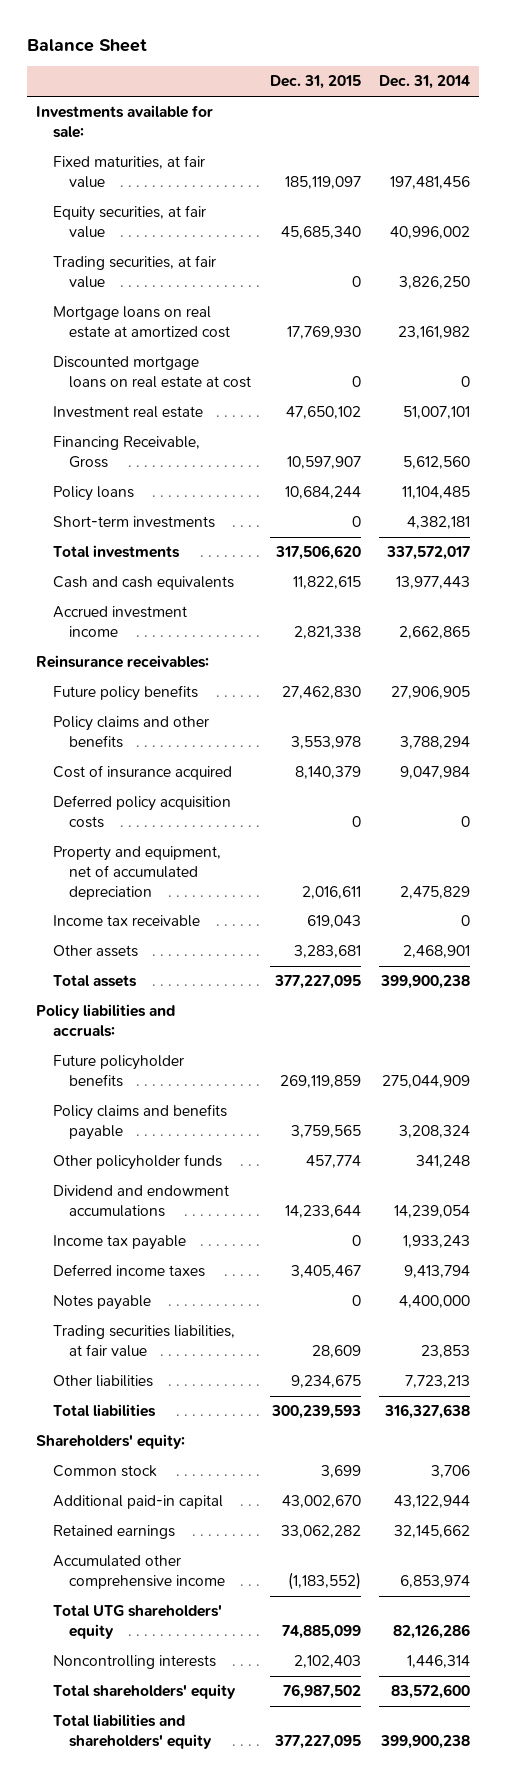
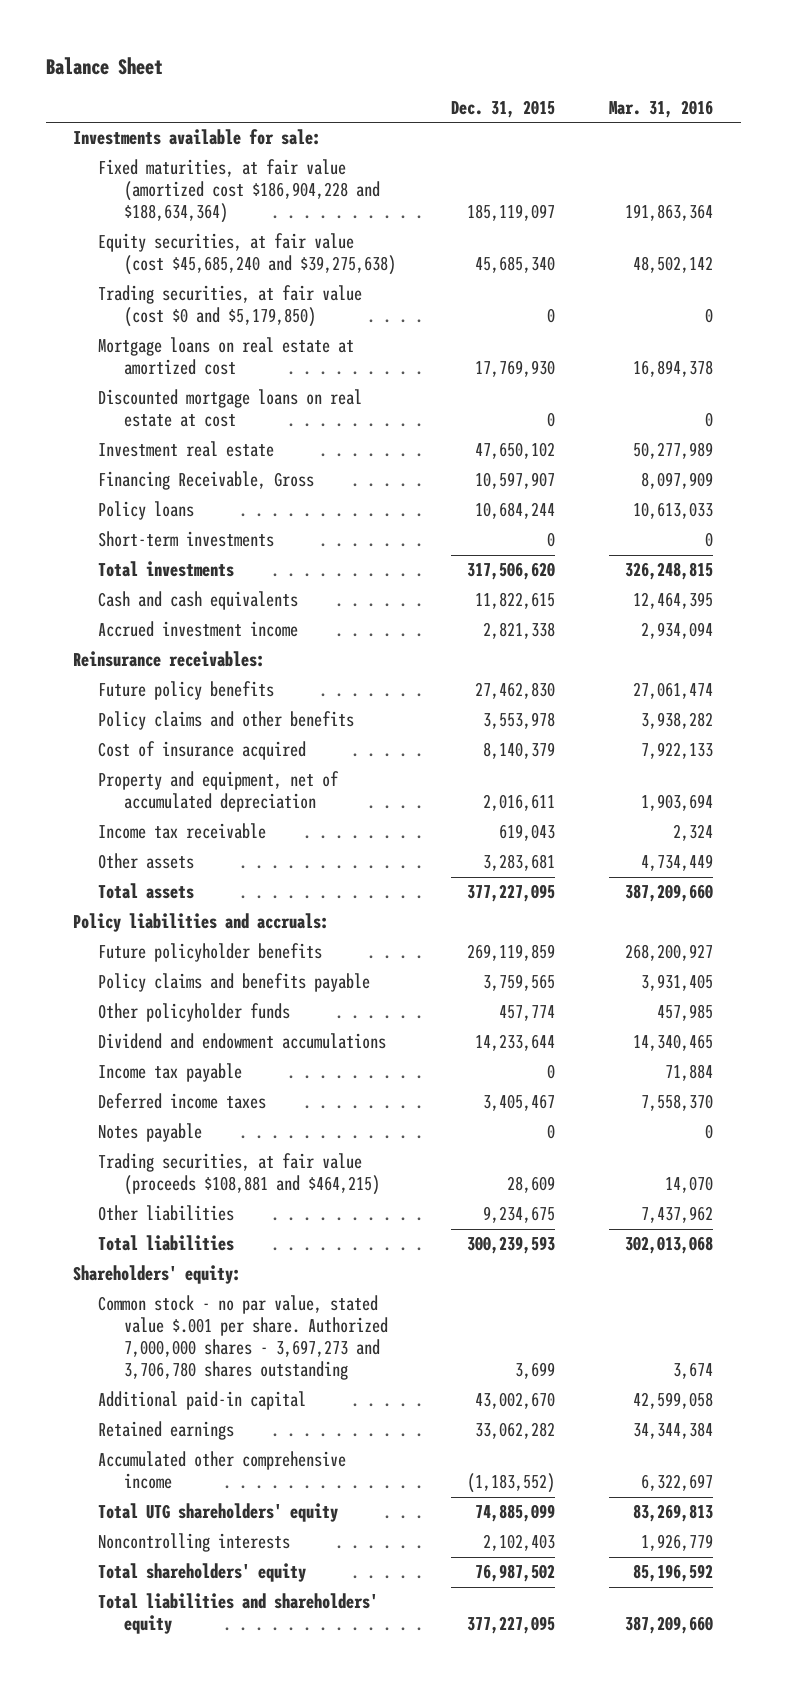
[378,75,470,90] Dec. 31, 2014 -> none
none -> [609,99,714,118] Mar. 31, 2016
[52,155,205,188] Fixed maturities, at fair value -> [98,159,380,224] Fixed maturities, at fair value (amortized cost $186,904,228 and $188,634,364)
[52,205,206,238] Equity securities, at fair value -> [98,233,396,276] Equity securities, at fair value (cost $45,685,240 and $39,275,638)
[52,255,216,288] Trading securities, at fair value -> [98,285,363,328] Trading securities, at fair value (cost $0 and $5,179,850)
[52,795,231,828] Deferred policy acquisition costs -> none
[52,1325,235,1357] Trading securities liabilities, at fair value -> [98,1153,380,1196] Trading securities, at fair value (proceeds $108,881 and $464,215)
[52,1465,157,1478] Common stock -> [98,1295,388,1381] Common stock - no par value, stated value $.001 per share. Authorized 7,000,000 shares - 3,697,273 and 3,706,780 shares outstanding

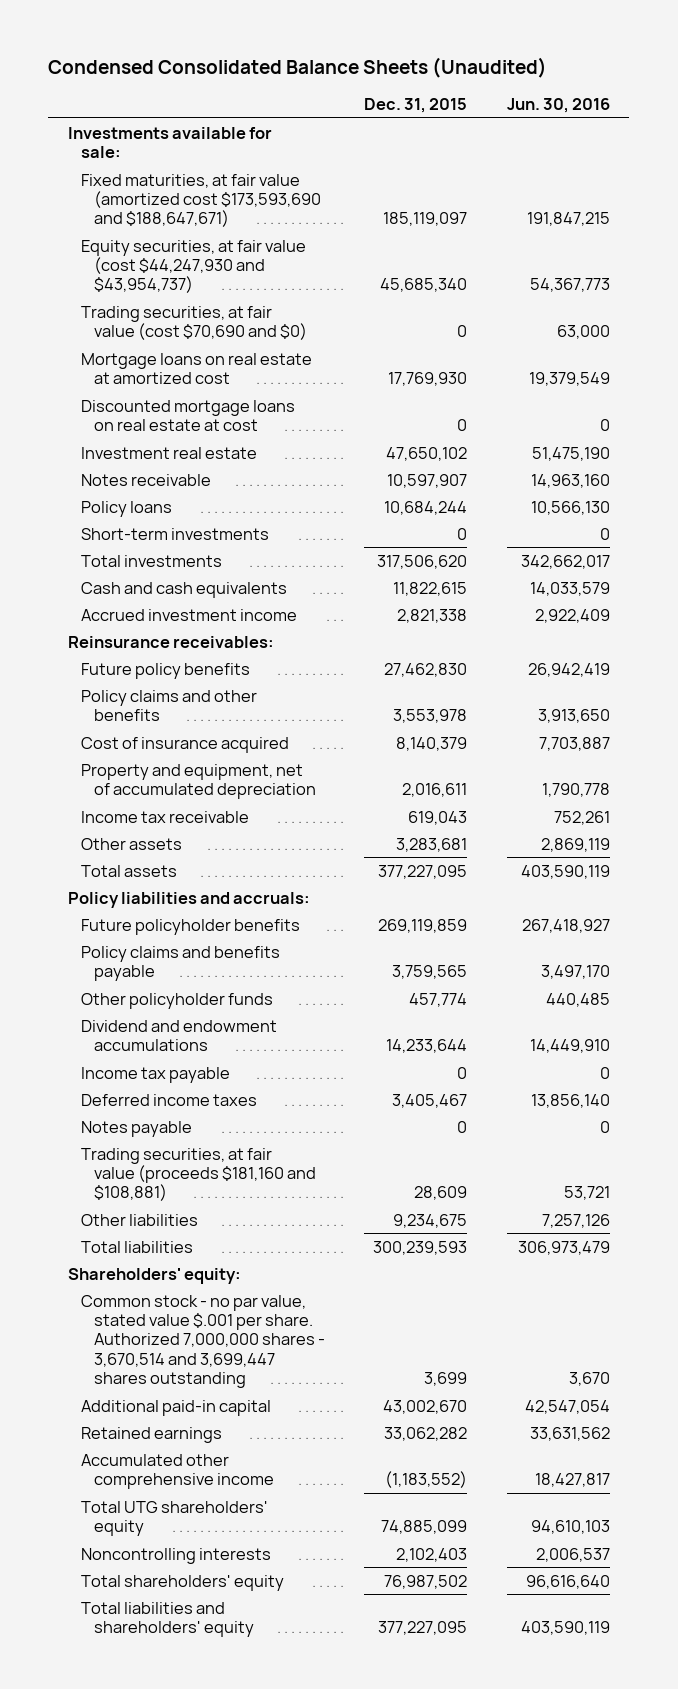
[45,57,163,76] Balance Sheet -> [48,57,548,79] Condensed Consolidated Balance Sheets (Unaudited)
[609,99,714,118] Mar. 31, 2016 -> none
none -> [506,98,610,114] Jun. 30, 2016
[98,159,380,224] Fixed maturities, at fair value (amortized cost $186,904,228 and $188,634,364) -> [80,173,321,228] Fixed maturities, at fair value (amortized cost $173,593,690 and $188,647,671)
[98,233,396,276] Equity securities, at fair value (cost $45,685,240 and $39,275,638) -> [80,239,306,294] Equity securities, at fair value (cost $44,247,930 and $43,954,737)
[98,285,363,328] Trading securities, at fair value (cost $0 and $5,179,850) -> [80,305,307,341] Trading securities, at fair value (cost $70,690 and $0)
[98,471,315,491] Financing Receivable, Gross -> [80,473,211,486] Notes receivable
[98,1153,380,1196] Trading securities, at fair value (proceeds $108,881 and $464,215) -> [80,1147,316,1202] Trading securities, at fair value (proceeds $181,160 and $108,881)
[98,1295,388,1381] Common stock - no par value, stated value $.001 per share. Authorized 7,000,000 shares - 3,697,273 and 3,706,780 shares outstanding -> [80,1294,325,1389] Common stock - no par value, stated value $.001 per share. Authorized 7,000,000 shares - 3,670,514 and 3,699,447 shares outstanding

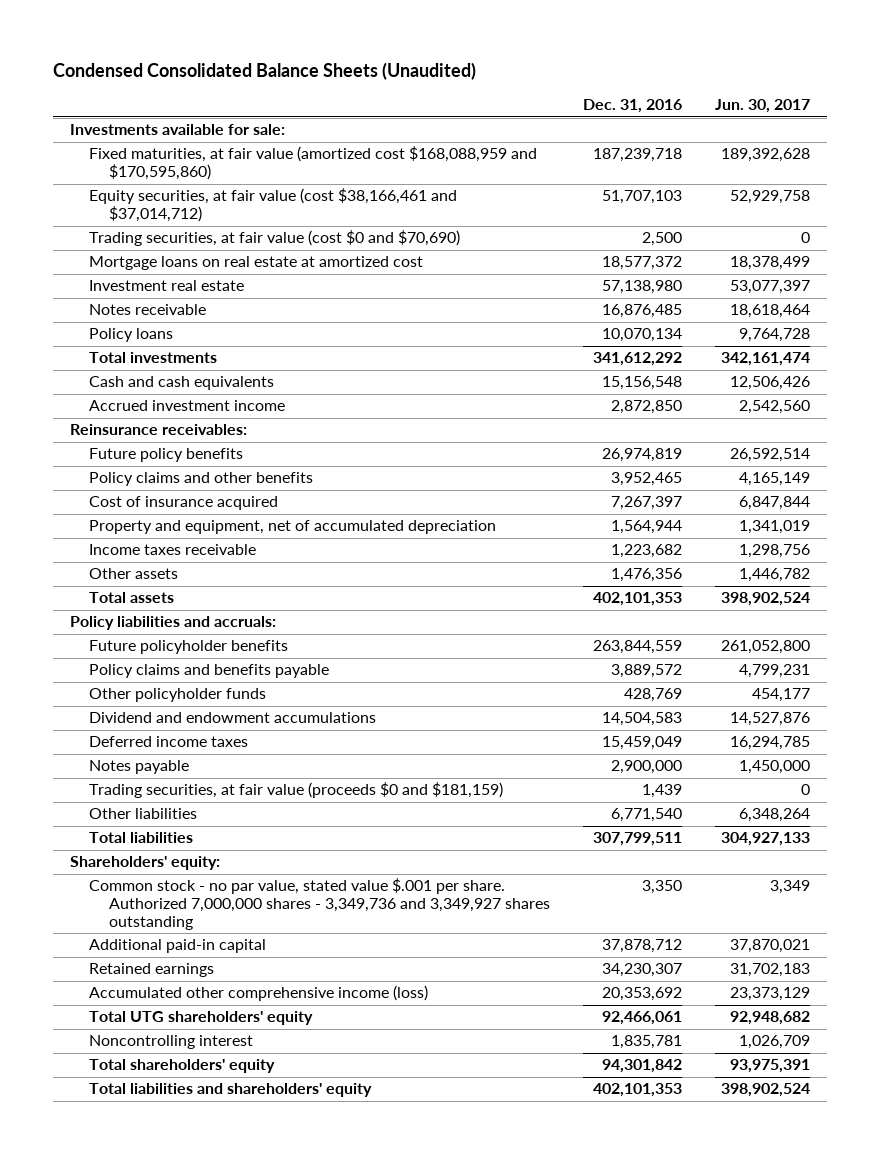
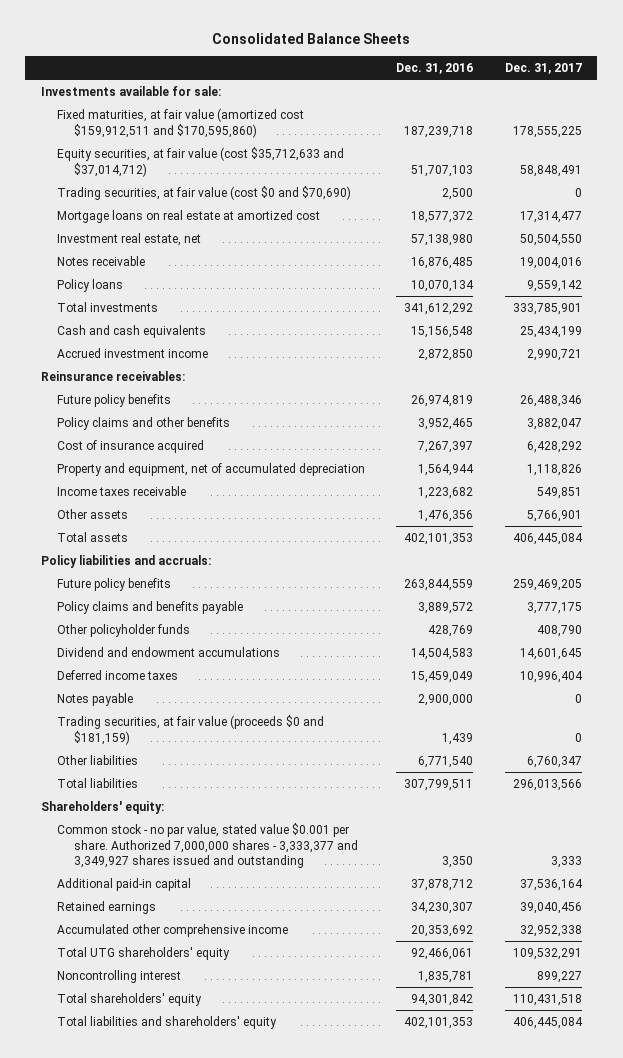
[53,62,477,81] Condensed Consolidated Balance Sheets (Unaudited) -> [212,33,411,45] Consolidated Balance Sheets
[715,99,811,114] Jun. 30, 2017 -> none
none -> [504,63,582,75] Dec. 31, 2017
[89,146,538,181] Fixed maturities, at fair value (amortized cost $168,088,959 and $170,595,860) -> [57,107,305,138] Fixed maturities, at fair value (amortized cost $159,912,511 and $170,595,860)
[89,188,458,223] Equity securities, at fair value (cost $38,166,461 and $37,014,712) -> [57,146,345,177] Equity securities, at fair value (cost $35,712,633 and $37,014,712)
[89,280,245,292] Investment real estate -> [57,232,202,246] Investment real estate, net
[89,640,289,655] Future policyholder benefits -> [57,577,172,591] Future policy benefits
[89,878,550,931] Common stock - no par value, stated value $.001 per share. Authorized 7,000,000 shares - 3,349,736 and 3,349,927 shares outstanding -> [57,822,358,869] Common stock - no par value, stated value $0.001 per share. Authorized 7,000,000 shares - 3,333,377 and 3,349,927 shares issued and outstanding
[89,985,429,1002] Accumulated other comprehensive income (loss) -> [57,923,289,937] Accumulated other comprehensive income

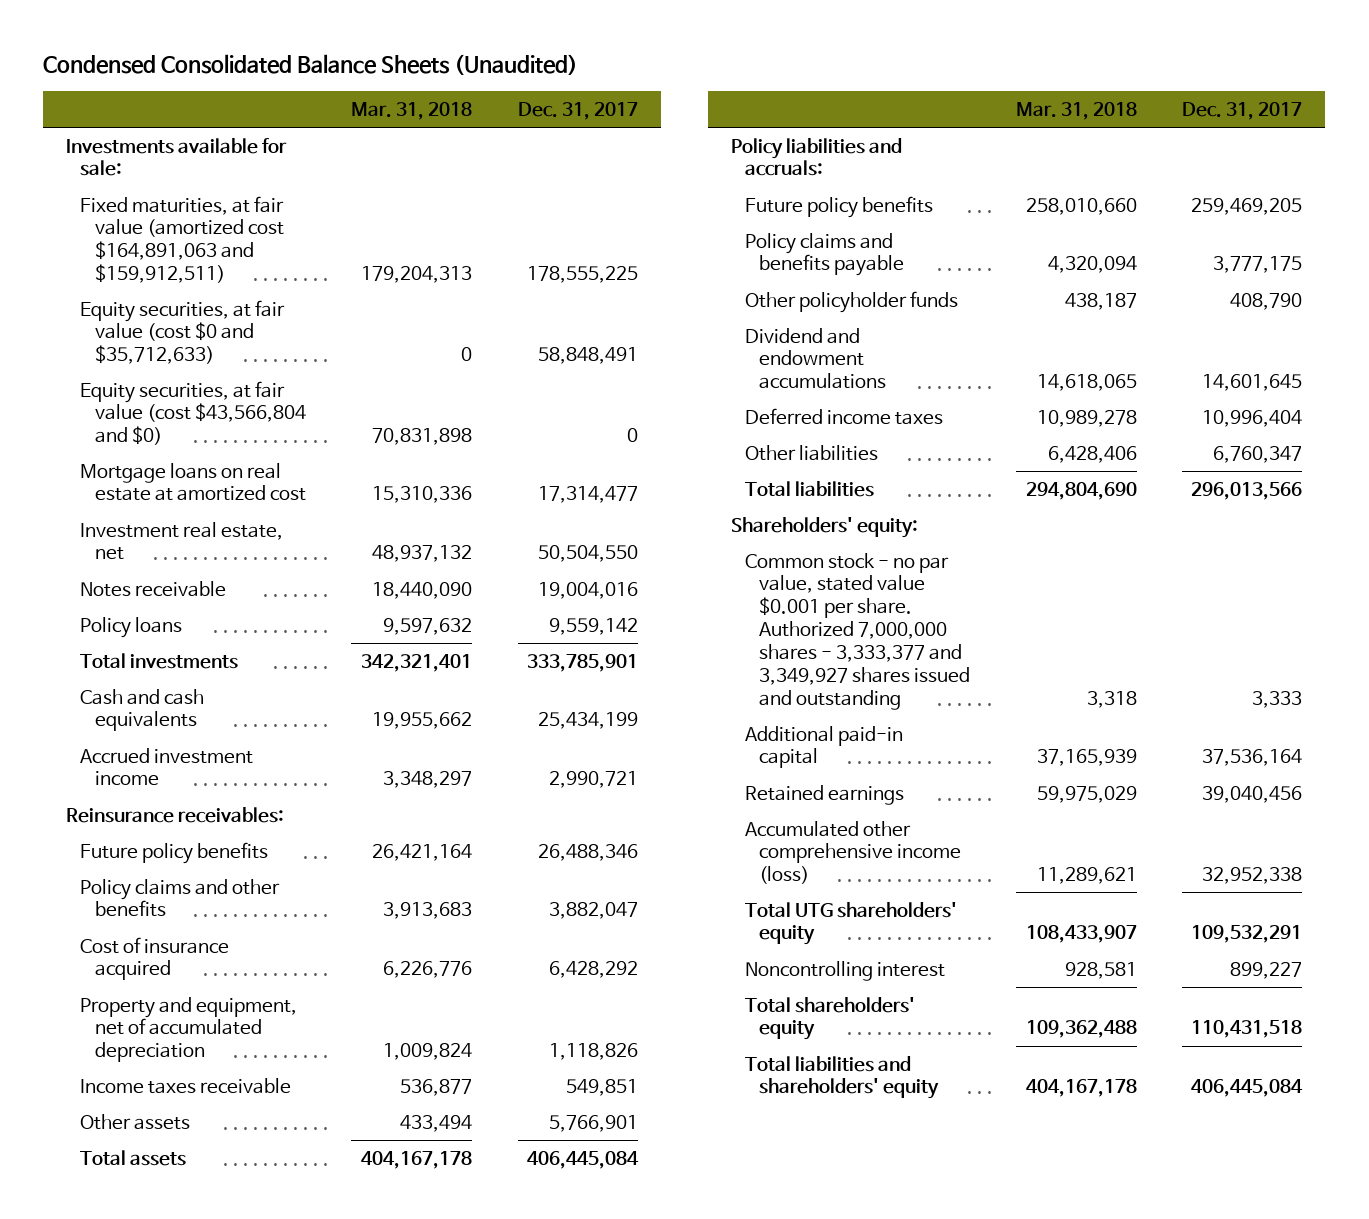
[212,33,411,45] Consolidated Balance Sheets -> [43,54,579,76] Condensed Consolidated Balance Sheets (Unaudited)
[396,63,474,75] Dec. 31, 2016 -> none
none -> [351,101,473,120] Mar. 31, 2018
[57,107,305,138] Fixed maturities, at fair value (amortized cost $159,912,511 and $170,595,860) -> [80,195,285,284] Fixed maturities, at fair value (amortized cost $164,891,063 and $159,912,511)
[57,146,345,177] Equity securities, at fair value (cost $35,712,633 and $37,014,712) -> [80,299,286,365] Equity securities, at fair value (cost $0 and $35,712,633)
[57,185,352,200] Trading securities, at fair value (cost $0 and $70,690) -> [80,380,306,446] Equity securities, at fair value (cost $43,566,804 and $0)
[57,692,134,706] Notes payable -> none
[57,714,325,745] Trading securities, at fair value (proceeds $0 and $181,159) -> none
[57,923,289,937] Accumulated other comprehensive income -> [744,820,962,885] Accumulated other comprehensive income (loss)

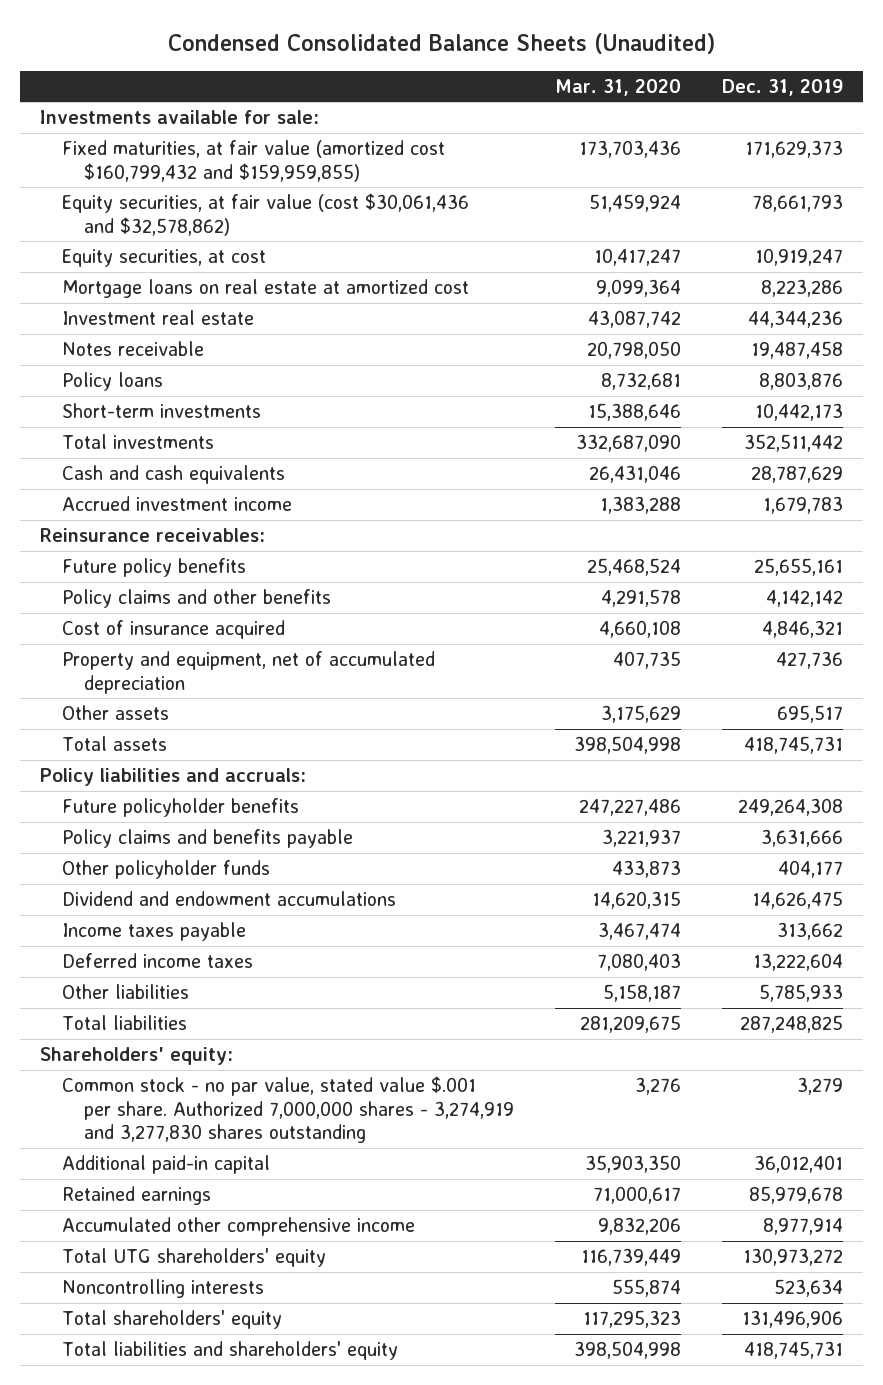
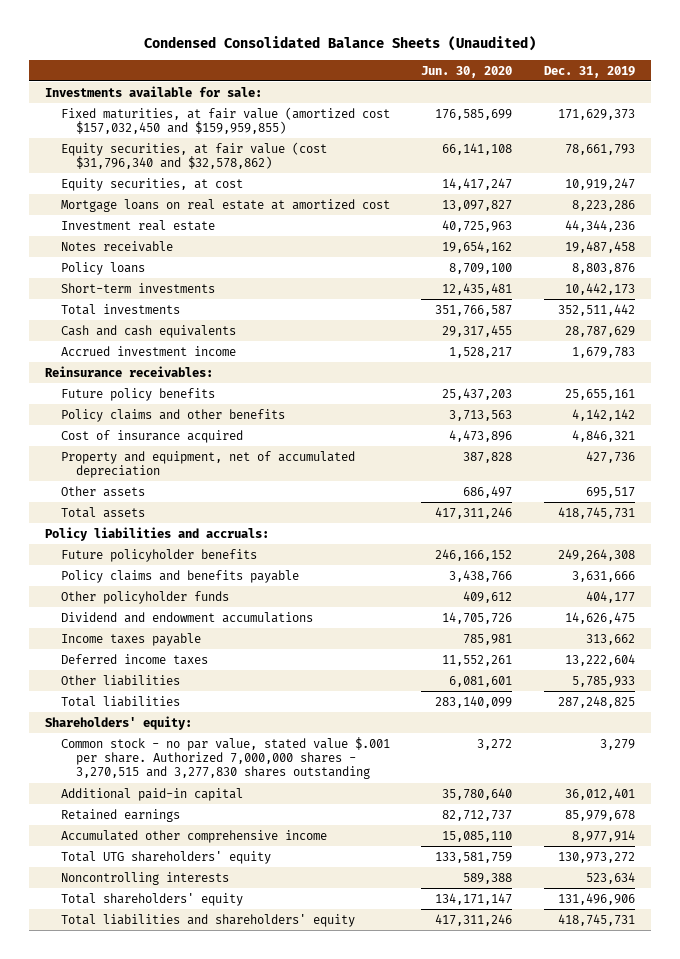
[554,78,681,96] Mar. 31, 2020 -> none
none -> [421,65,513,78] Jun. 30, 2020
[62,140,446,182] Fixed maturities, at fair value (amortized cost $160,799,432 and $159,959,855) -> [60,106,390,134] Fixed maturities, at fair value (amortized cost $157,032,450 and $159,959,855)
[62,193,470,236] Equity securities, at fair value (cost $30,061,436 and $32,578,862) -> [60,141,327,169] Equity securities, at fair value (cost $31,796,340 and $32,578,862)
[62,1076,515,1144] Common stock - no par value, stated value $.001 per share. Authorized 7,000,000 shares - 3,274,919 and 3,277,830 shares outstanding -> [60,736,390,780] Common stock - no par value, stated value $.001 per share. Authorized 7,000,000 shares - 3,270,515 and 3,277,830 shares outstanding

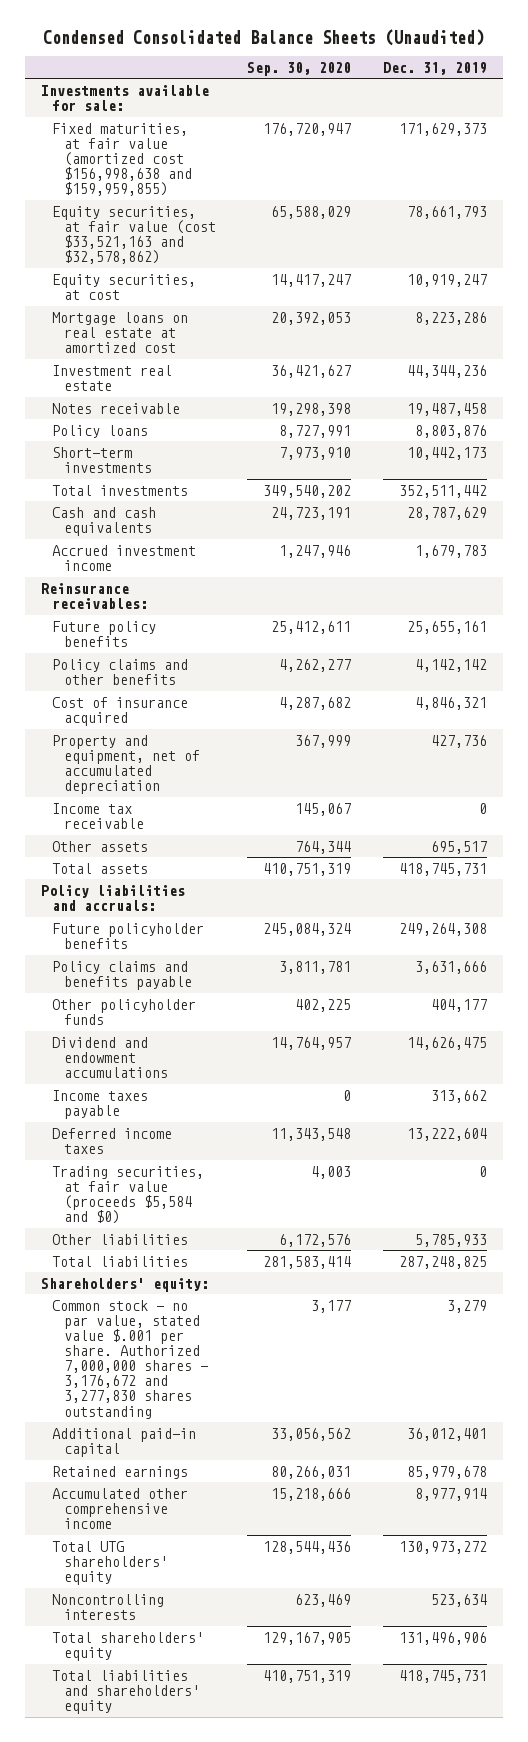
[421,65,513,78] Jun. 30, 2020 -> none
none -> [247,61,352,76] Sep. 30, 2020
[60,106,390,134] Fixed maturities, at fair value (amortized cost $157,032,450 and $159,959,855) -> [52,122,192,197] Fixed maturities, at fair value (amortized cost $156,998,638 and $159,959,855)
[60,141,327,169] Equity securities, at fair value (cost $31,796,340 and $32,578,862) -> [52,205,216,265] Equity securities, at fair value (cost $33,521,163 and $32,578,862)
none -> [52,802,144,829] Income tax receivable
none -> [52,1165,205,1225] Trading securities, at fair value (proceeds $5,584 and $0)
[60,736,390,780] Common stock - no par value, stated value $.001 per share. Authorized 7,000,000 shares - 3,270,515 and 3,277,830 shares outstanding -> [52,1299,208,1419] Common stock - no par value, stated value $.001 per share. Authorized 7,000,000 shares - 3,176,672 and 3,277,830 shares outstanding

